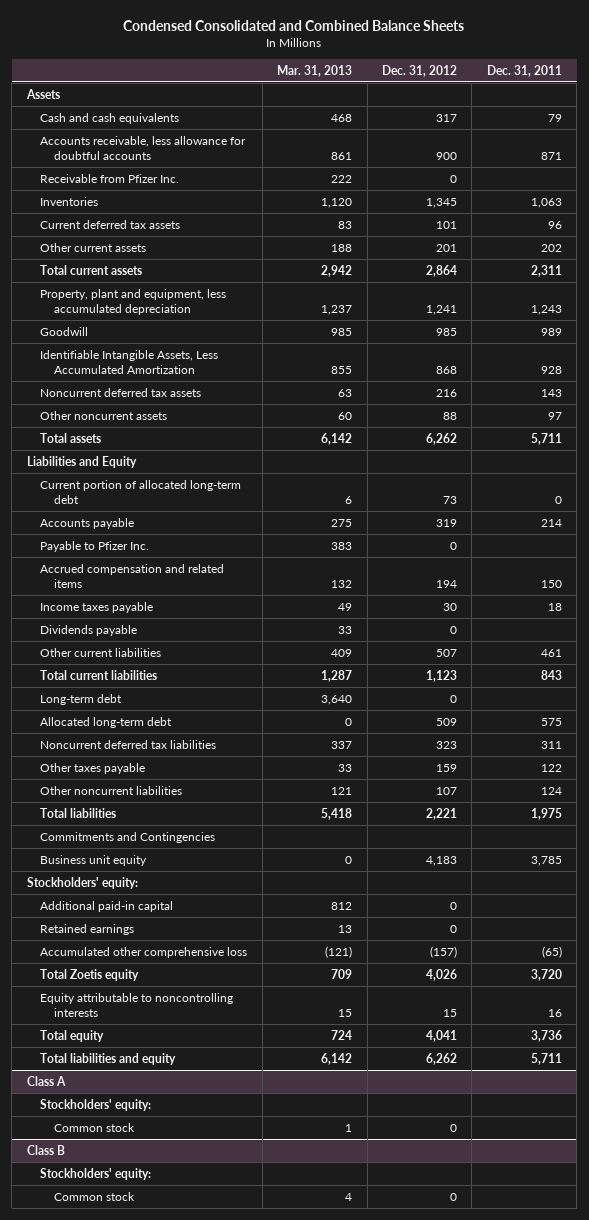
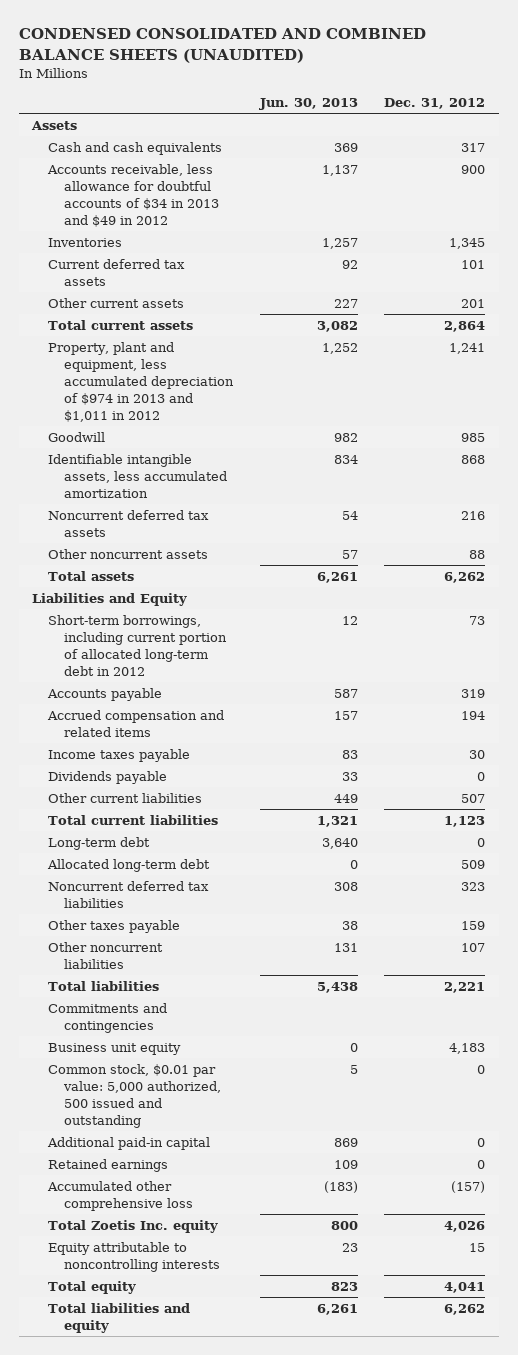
[123,19,465,31] Condensed Consolidated and Combined Balance Sheets -> [18,28,426,63] CONDENSED CONSOLIDATED AND COMBINED BALANCE SHEETS (UNAUDITED)
[277,64,353,77] Mar. 31, 2013 -> none
[486,64,562,77] Dec. 31, 2011 -> none
none -> [258,98,358,111] Jun. 30, 2013
[40,173,180,183] Receivable from Pfizer Inc. -> none
[40,135,247,160] Accounts receivable, less allowance for doubtful accounts -> [47,163,219,228] Accounts receivable, less allowance for doubtful accounts of $34 in 2013 and $49 in 2012
[40,288,227,315] Property, plant and equipment, less accumulated depreciation -> [48,341,234,423] Property, plant and equipment, less accumulated depreciation of $974 in 2013 and $1,011 in 2012
[40,349,219,374] Identifiable Intangible Assets, Less Accumulated Amortization -> [48,453,227,499] Identifiable intangible assets, less accumulated amortization
[40,479,242,504] Current portion of allocated long-term debt -> [48,614,227,677] Short-term borrowings, including current portion of allocated long-term debt in 2012
[40,540,150,552] Payable to Pfizer Inc. -> none
[40,831,216,843] Commitments and Contingencies -> [48,1002,168,1033] Commitments and contingencies
[26,876,138,889] Stockholders' equity: -> none
none -> [48,1063,221,1129] Common stock, $0.01 par value: 5,000 authorized, 500 issued and outstanding
[40,968,140,981] Total Zoetis equity -> [48,1219,219,1233] Total Zoetis Inc. equity
[26,1075,66,1086] Class A -> none
[40,1098,152,1111] Stockholders' equity: -> none
[53,1122,135,1132] Common stock -> none
[26,1144,65,1155] Class B -> none
[40,1167,152,1180] Stockholders' equity: -> none
[53,1191,135,1201] Common stock -> none

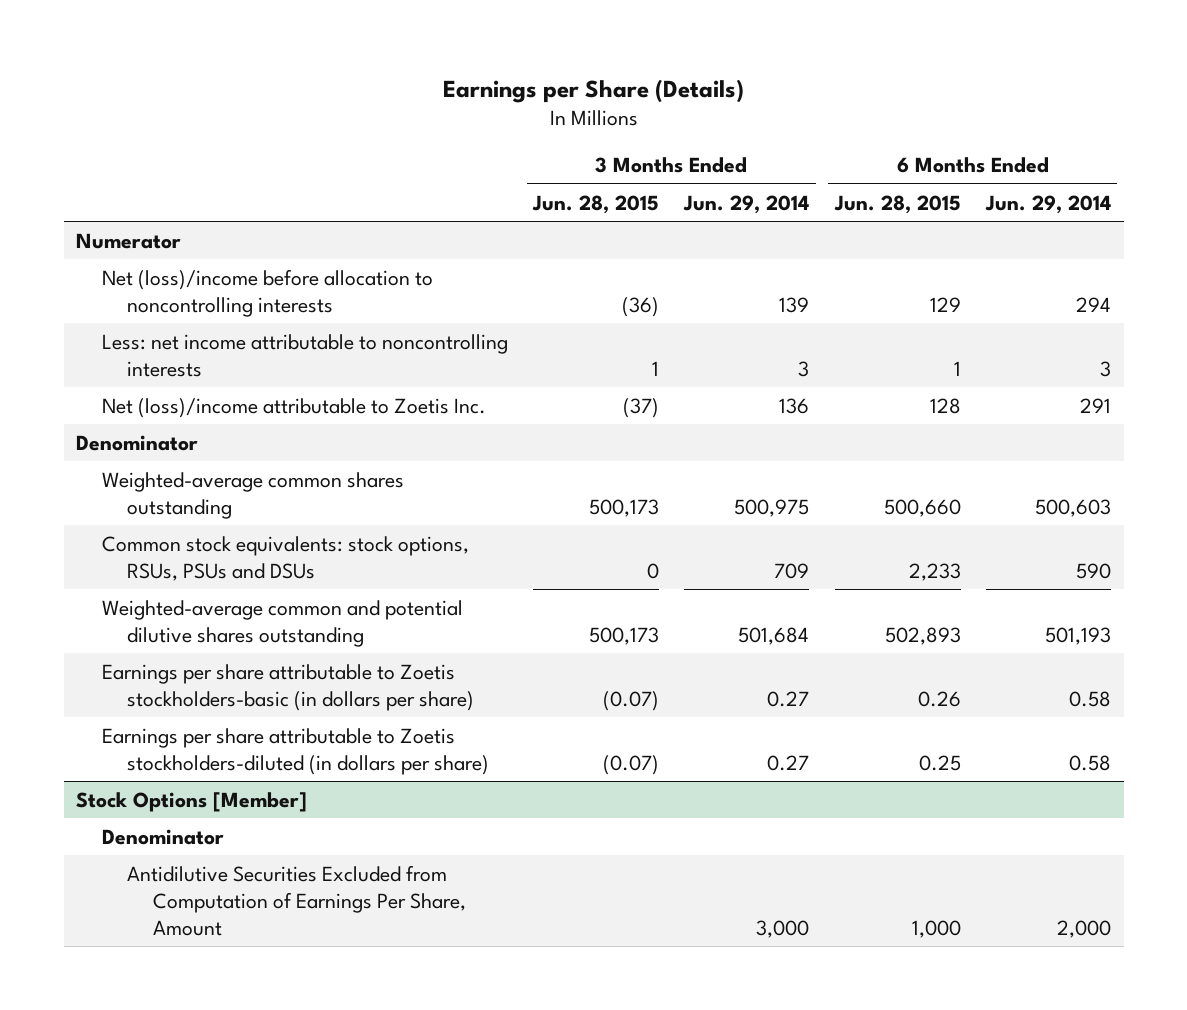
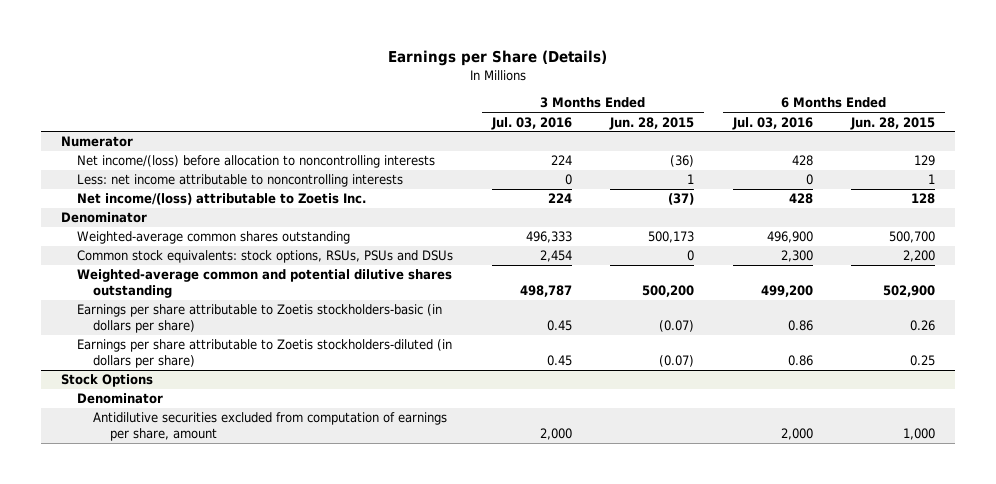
[683,194,810,214] Jun. 29, 2014 -> none
[985,194,1112,214] Jun. 29, 2014 -> none
none -> [490,116,572,130] Jul. 03, 2016
none -> [731,116,813,130] Jul. 03, 2016
[101,268,433,317] Net (loss)/income before allocation to noncontrolling interests -> [77,155,436,169] Net income/(loss) before allocation to noncontrolling interests
[101,397,486,418] Net (loss)/income attributable to Zoetis Inc. -> [77,193,367,206] Net income/(loss) attributable to Zoetis Inc.
[883,498,961,517] 500,660 -> [889,231,936,244] 500,700
[908,562,961,581] 2,233 -> [903,250,936,263] 2,200
[589,626,660,645] 500,173 -> [642,285,695,298] 500,200
[884,626,961,645] 502,893 -> [883,285,936,298] 502,900
[76,791,308,812] Stock Options [Member] -> [60,374,153,388] Stock Options
[127,864,466,936] Antidilutive Securities Excluded from Computation of Earnings Per Share, Amount -> [93,412,448,442] Antidilutive securities excluded from computation of earnings per share, amount

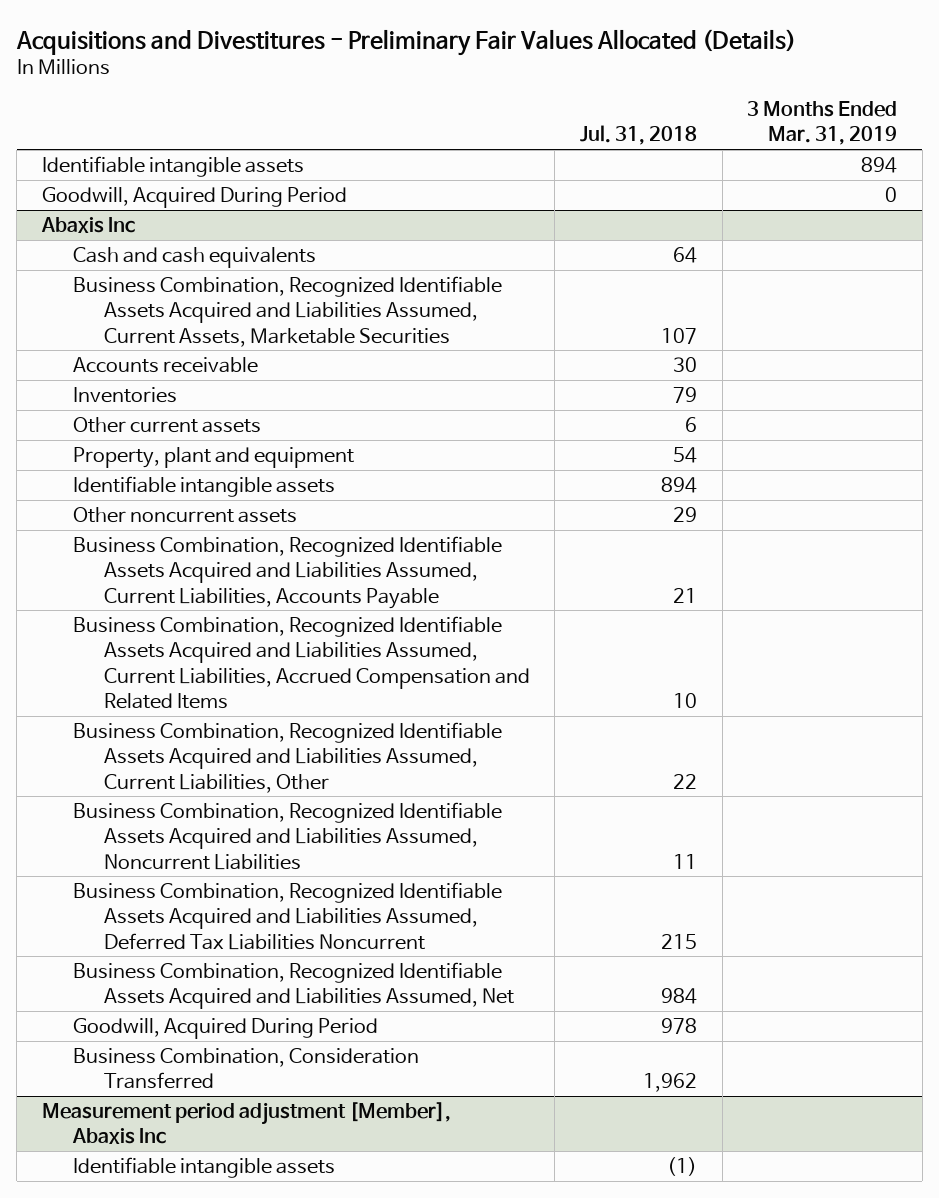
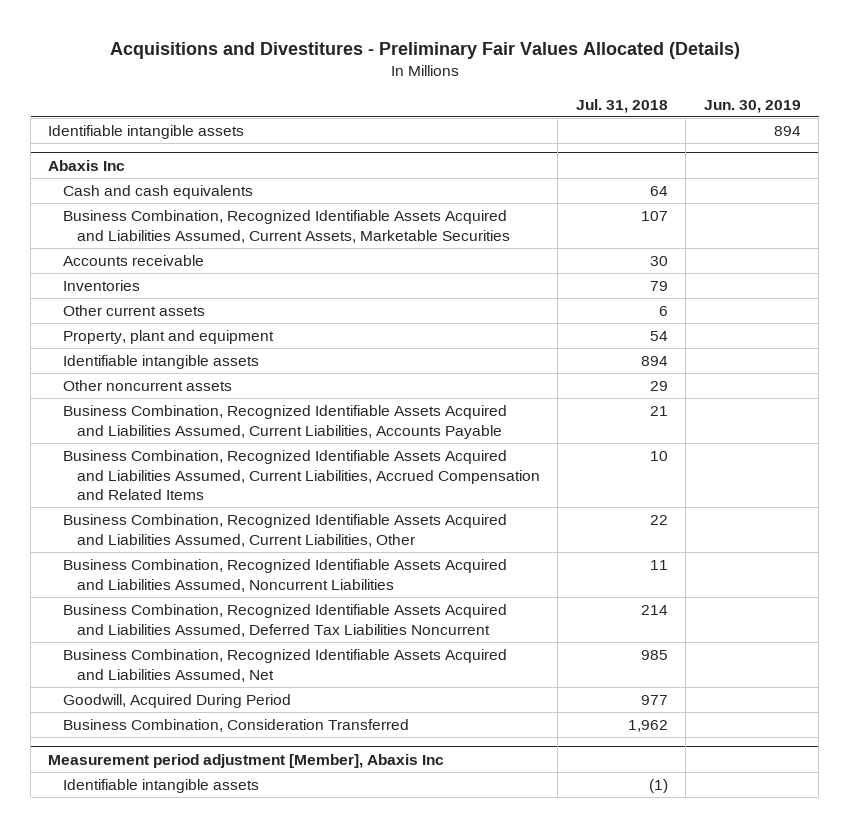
[747,101,898,146] 3 Months Ended Mar. 31, 2019 -> none
none -> [703,99,801,113] Jun. 30, 2019
[42,187,348,209] Goodwill, Acquired During Period -> none
[660,933,697,949] 215 -> [640,604,668,615] 214
[660,988,697,1005] 984 -> [640,649,668,660] 985
[660,1018,697,1035] 978 -> [640,694,668,705] 977

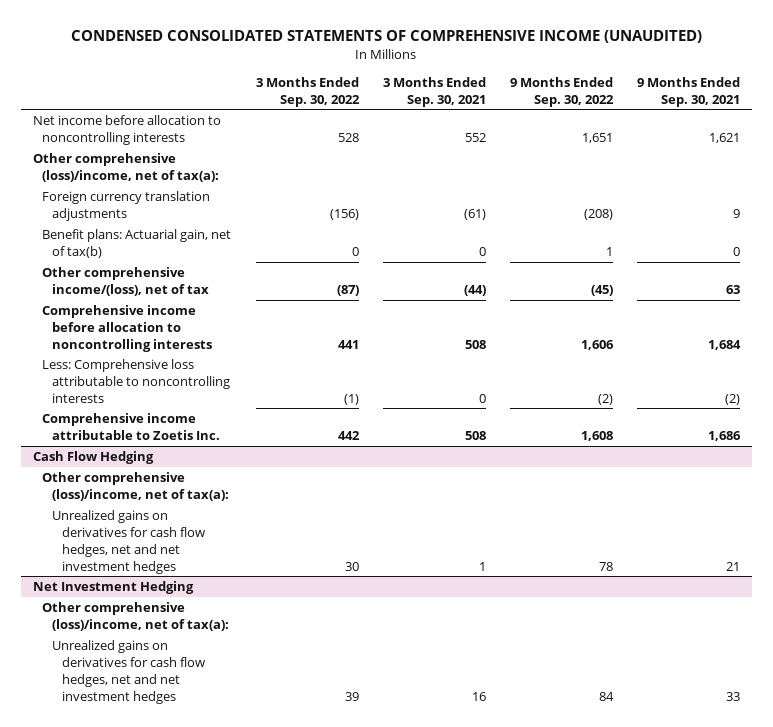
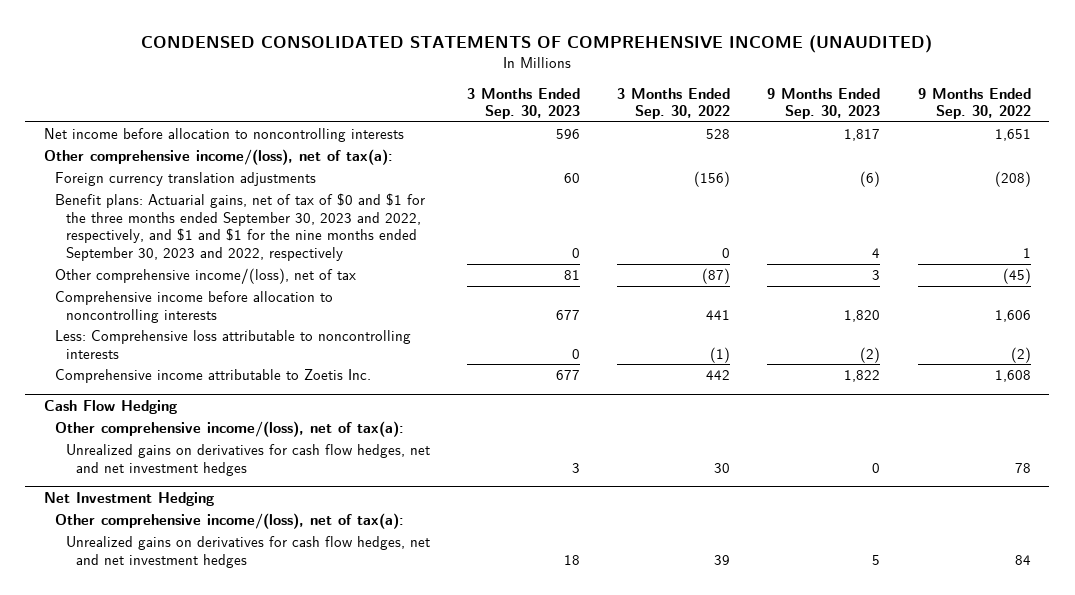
[382,76,486,107] 3 Months Ended Sep. 30, 2021 -> none
[637,76,741,107] 9 Months Ended Sep. 30, 2021 -> none
none -> [466,87,580,120] 3 Months Ended Sep. 30, 2023
none -> [767,87,881,120] 9 Months Ended Sep. 30, 2023
[32,153,220,182] Other comprehensive (loss)/income, net of tax(a): -> [43,149,393,166] Other comprehensive income/(loss), net of tax(a):
[42,229,232,258] Benefit plans: Actuarial gain, net of tax(b) -> [54,193,425,261] Benefit plans: Actuarial gains, net of tax of $0 and $1 for the three months ended September 30, 2023 and 2022, respectively, and $1 and $1 for the nine months ended September 30, 2023 and 2022, respectively
[42,472,230,501] Other comprehensive (loss)/income, net of tax(a): -> [54,421,404,438] Other comprehensive income/(loss), net of tax(a):
[42,602,230,631] Other comprehensive (loss)/income, net of tax(a): -> [54,513,404,530] Other comprehensive income/(loss), net of tax(a):

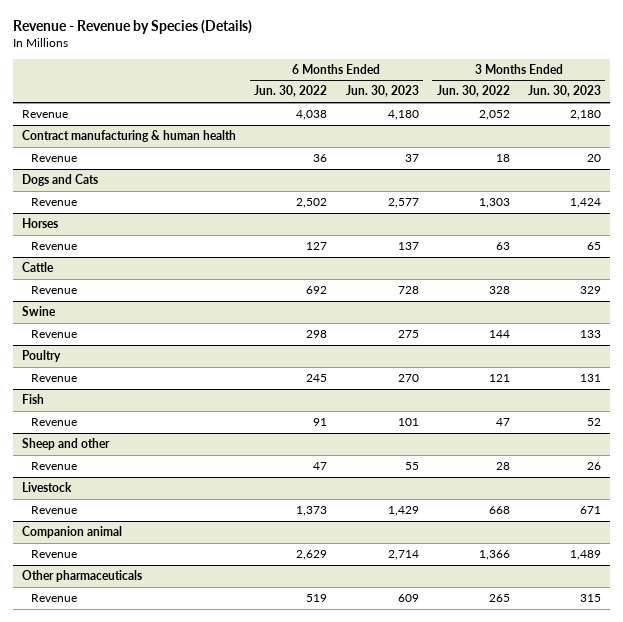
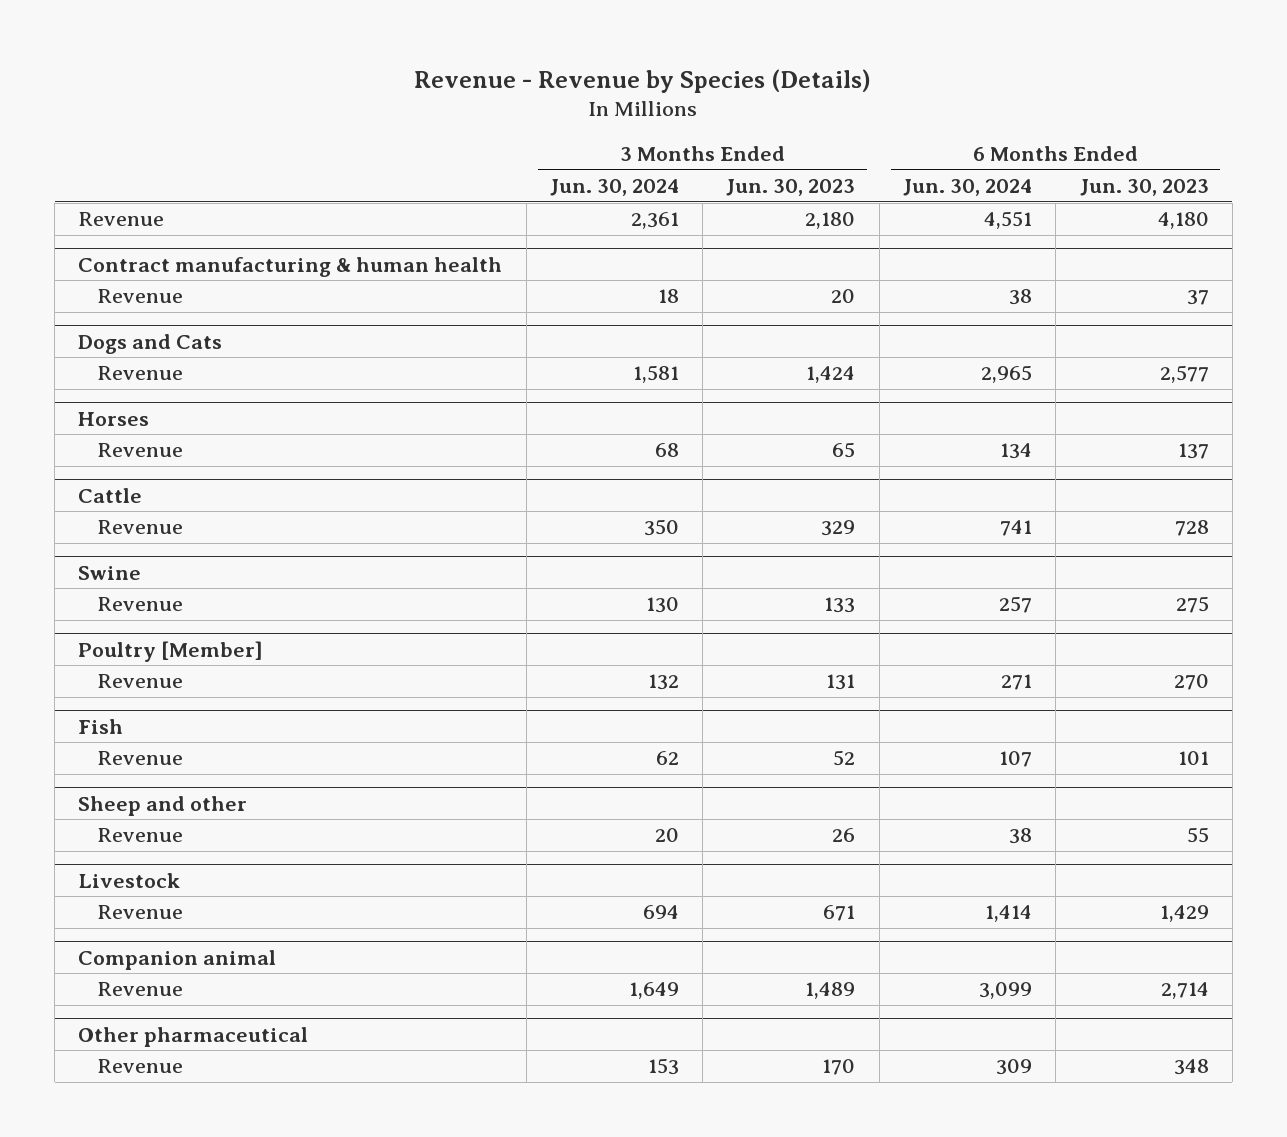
[254,85,328,98] Jun. 30, 2022 -> none
[436,85,510,98] Jun. 30, 2022 -> none
none -> [549,179,679,197] Jun. 30, 2024
none -> [903,179,1033,197] Jun. 30, 2024
[22,349,62,362] Poultry -> [78,640,264,662] Poultry [Member]
[22,569,143,582] Other pharmaceuticals -> [78,1026,309,1047] Other pharmaceutical
[397,593,419,602] 609 -> [1173,1059,1209,1076] 348
[579,593,601,602] 315 -> [822,1059,856,1076] 170

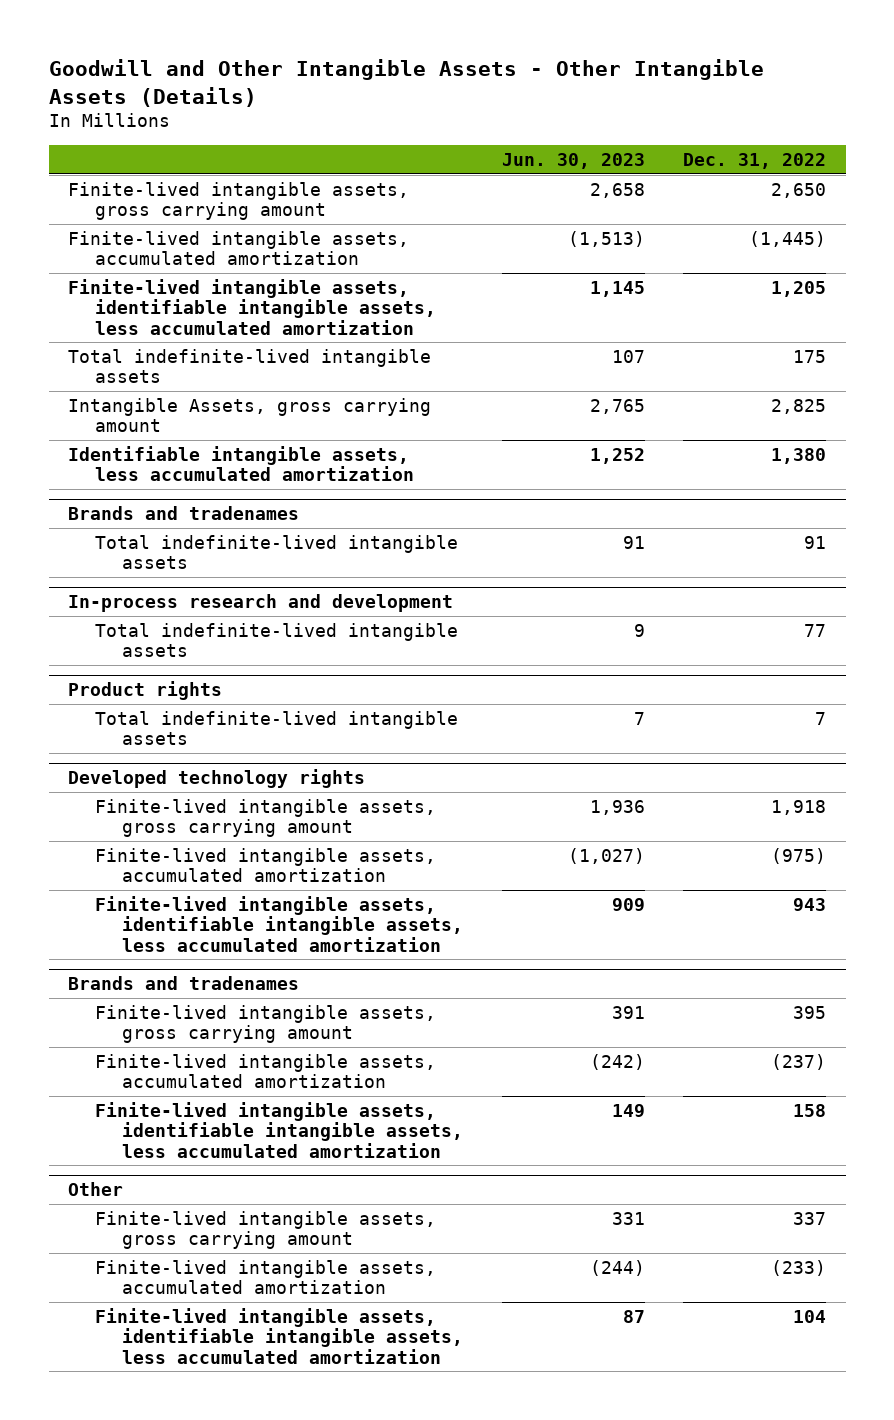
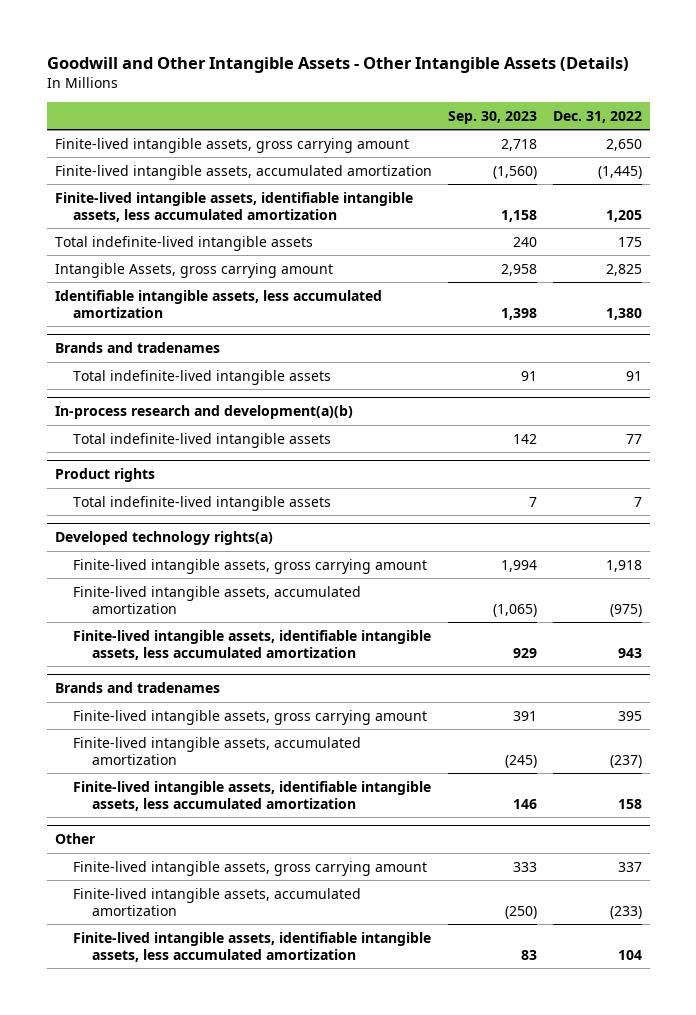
[501,152,645,169] Jun. 30, 2023 -> none
none -> [447,110,537,124] Sep. 30, 2023
[67,593,453,612] In-process research and development -> [54,405,353,420] In-process research and development(a)(b)
[67,768,365,788] Developed technology rights -> [54,531,273,546] Developed technology rights(a)

